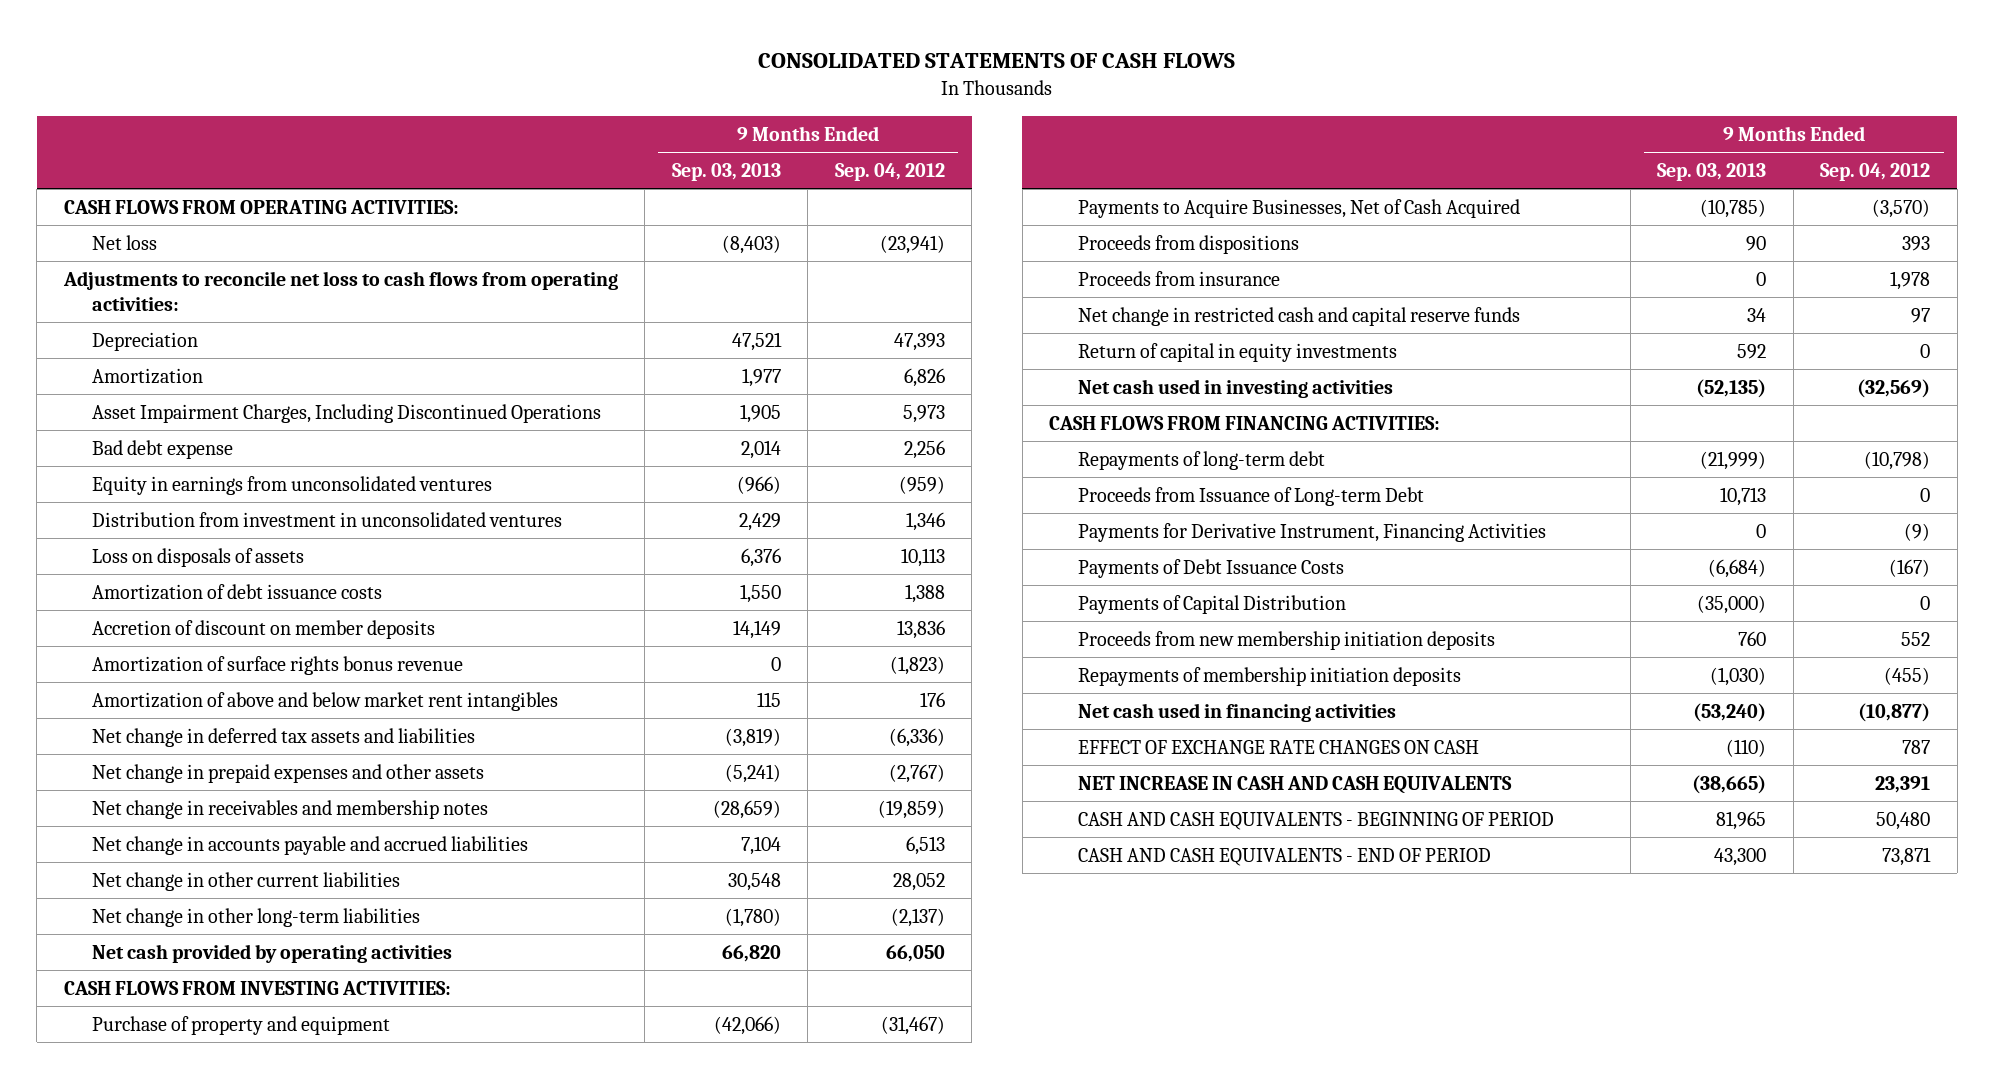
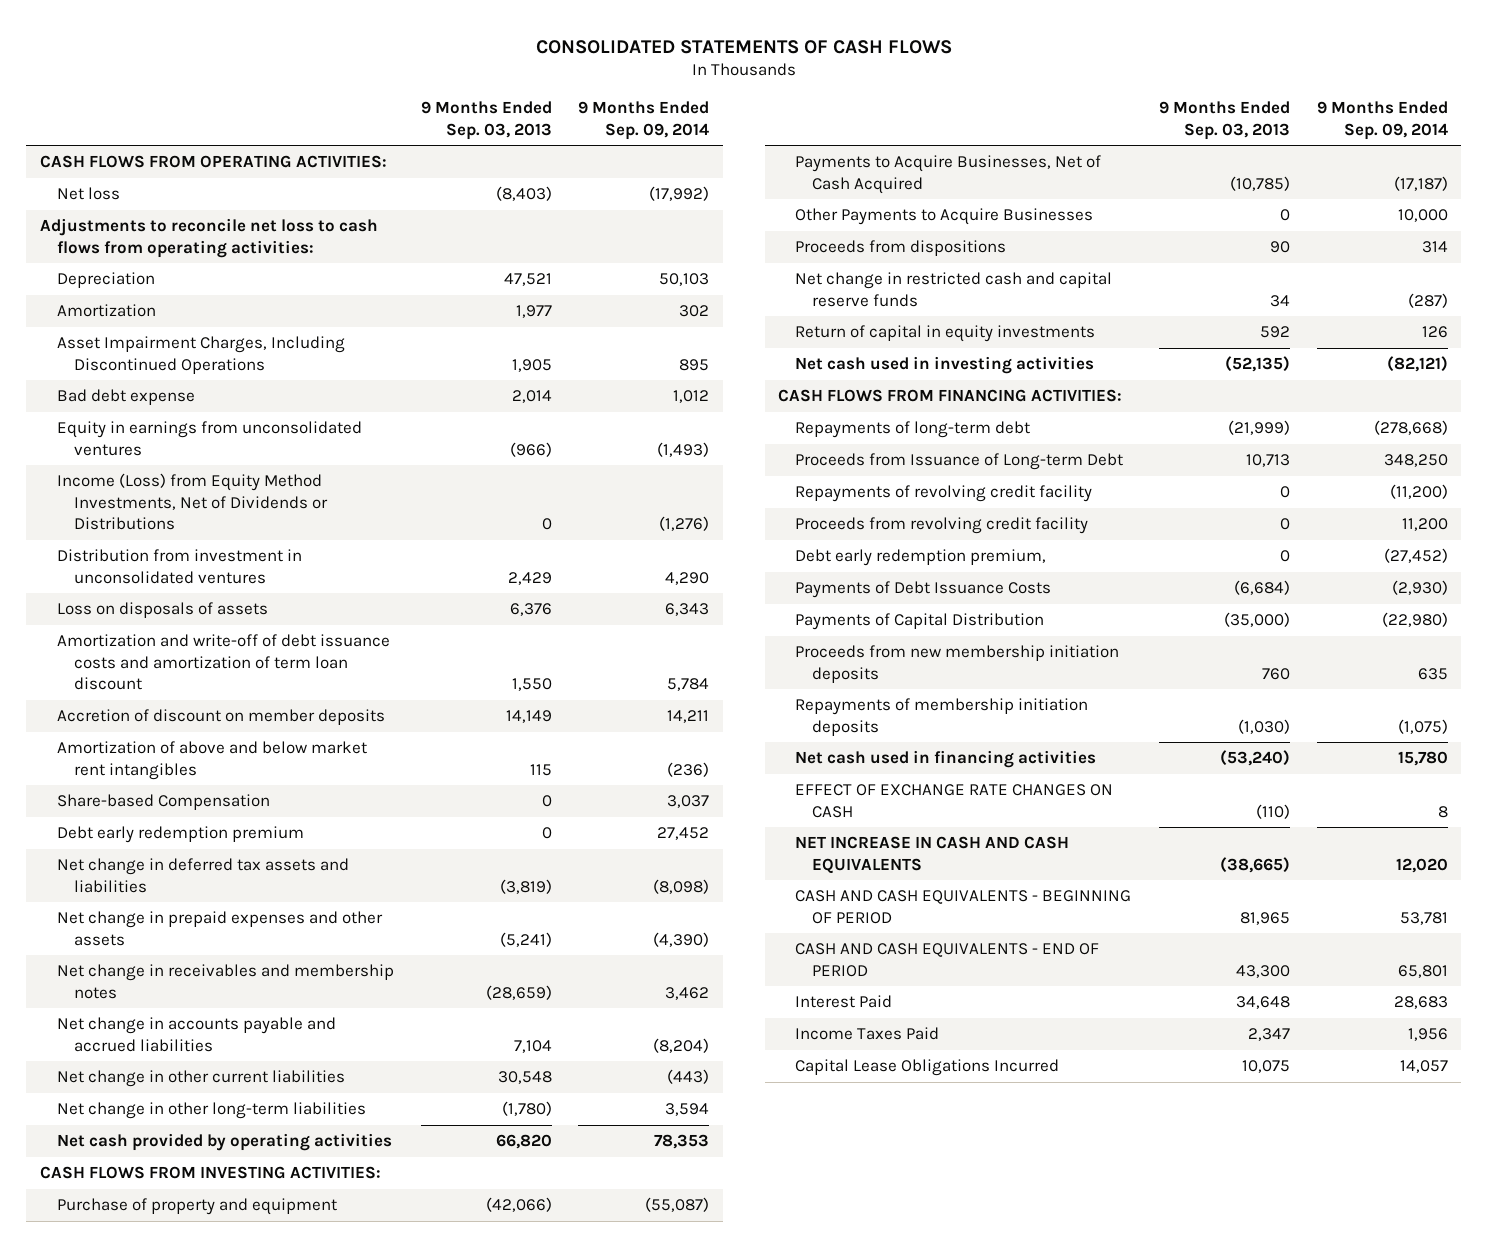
[834,163,945,182] Sep. 04, 2012 -> none
none -> [578,101,710,140] 9 Months Ended Sep. 09, 2014
none -> [56,473,328,531] Income (Loss) from Equity Method Investments, Net of Dividends or Distributions
[92,584,383,601] Amortization of debt issuance costs -> [56,634,390,691] Amortization and write-off of debt issuance costs and amortization of term loan discount
[92,656,464,676] Amortization of surface rights bonus revenue -> none
none -> [56,794,270,811] Share-based Compensation
none -> [56,826,304,844] Debt early redemption premium
none -> [795,208,1094,226] Other Payments to Acquire Businesses
[1077,271,1280,287] Proceeds from insurance -> none
[1077,523,1546,543] Payments for Derivative Instrument, Financing Activities -> none
none -> [795,485,1093,503] Repayments of revolving credit facility
none -> [795,517,1089,535] Proceeds from revolving credit facility
none -> [795,549,1047,567] Debt early redemption premium,
none -> [795,995,893,1009] Interest Paid
none -> [795,1027,940,1041] Income Taxes Paid
none -> [795,1059,1060,1077] Capital Lease Obligations Incurred

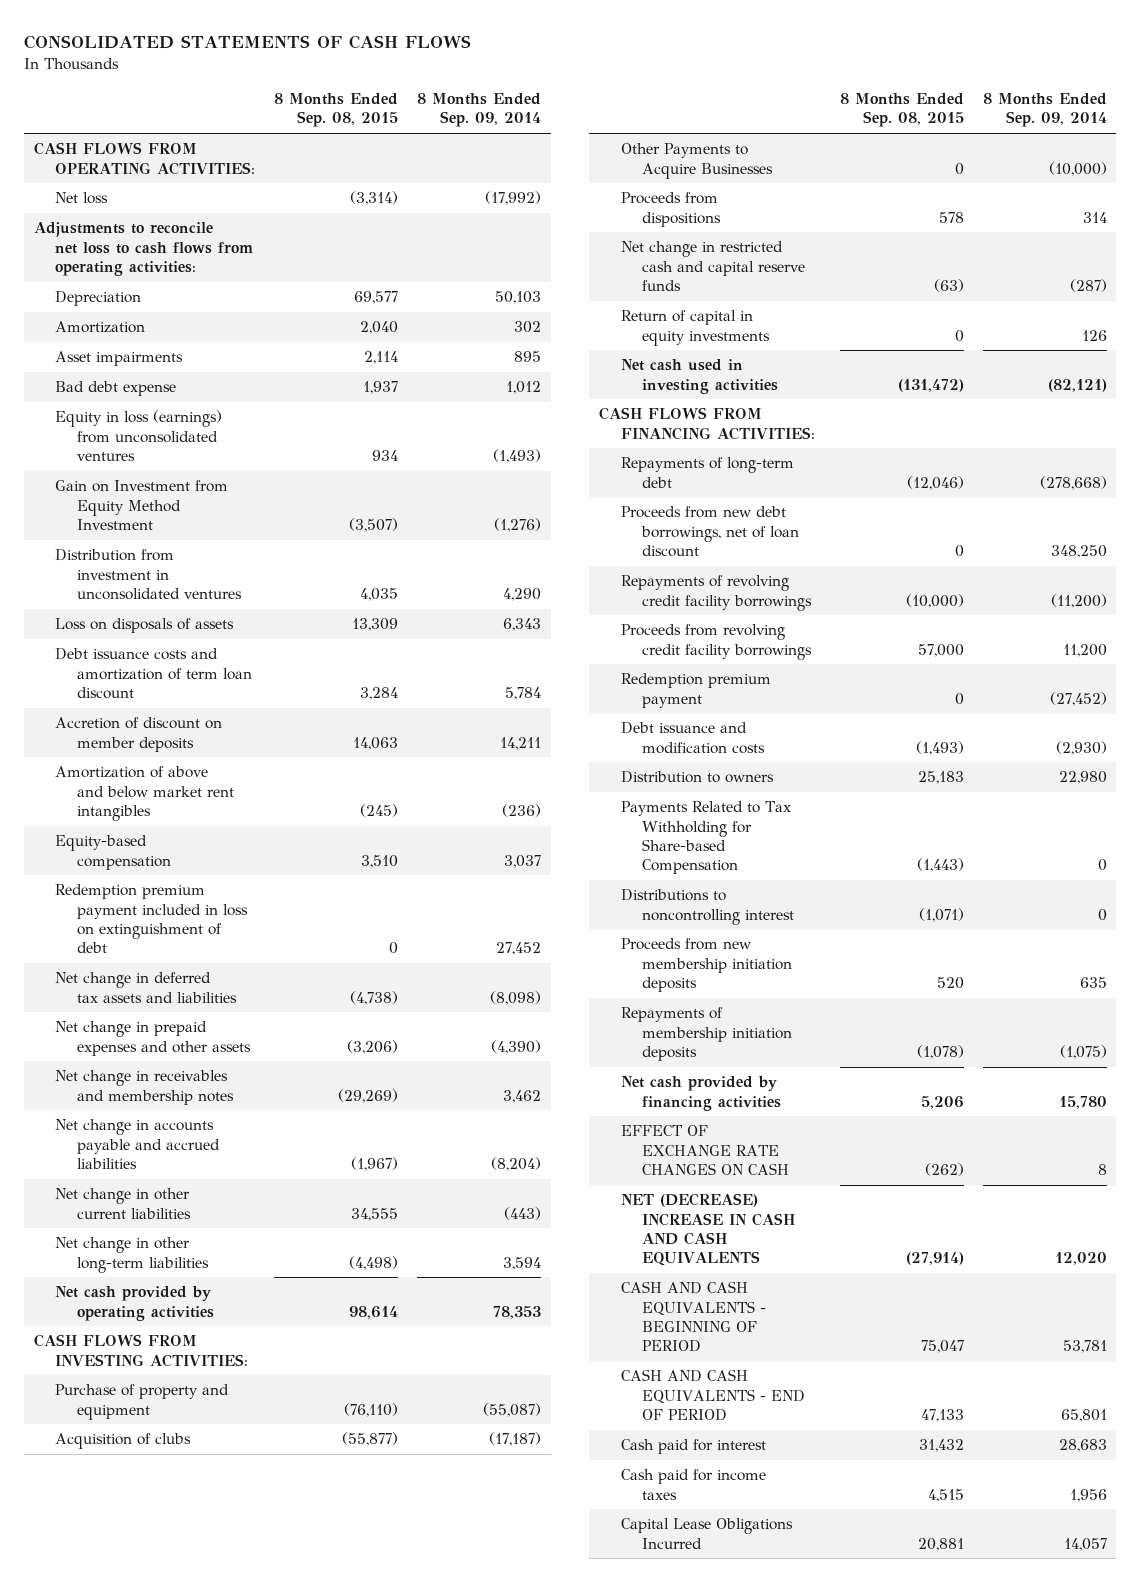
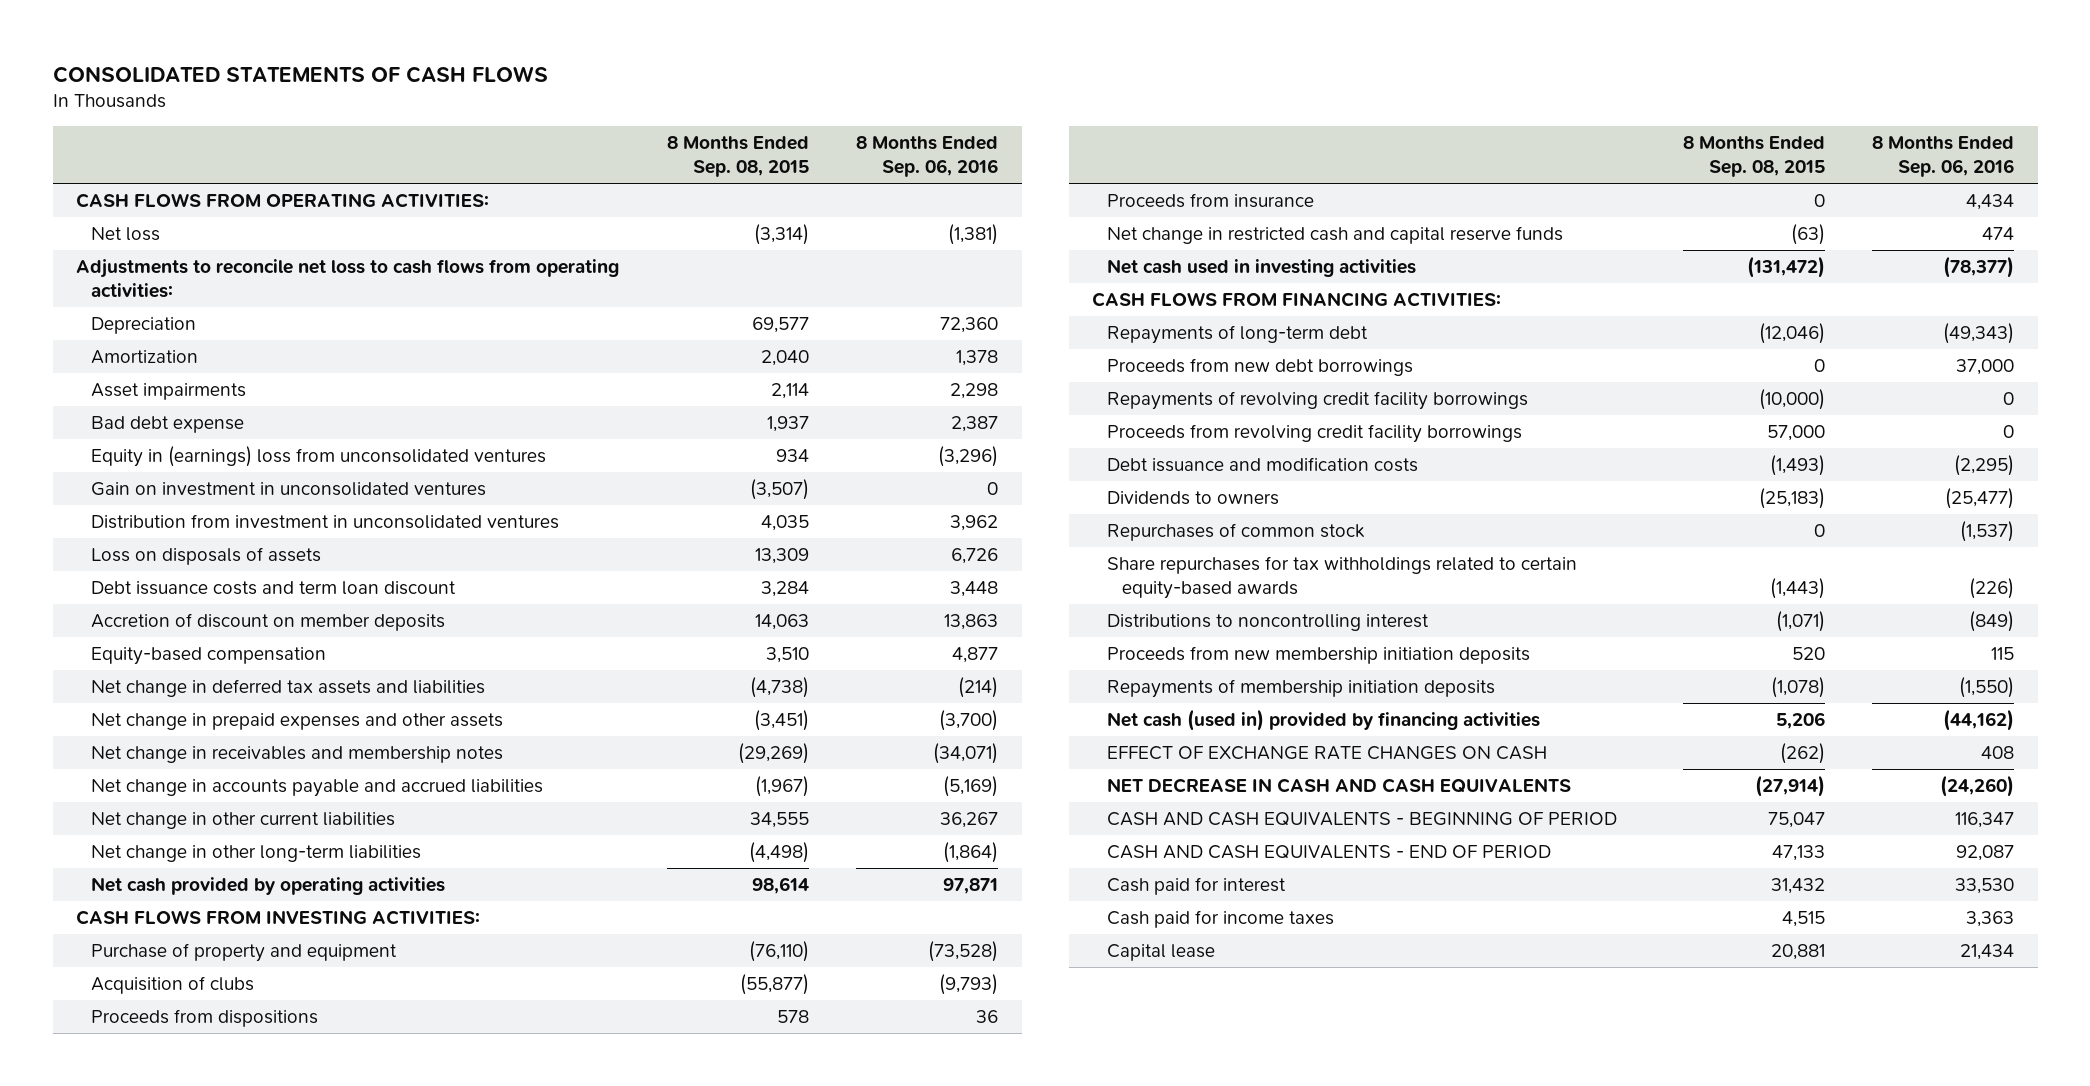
[417,93,542,128] 8 Months Ended Sep. 09, 2014 -> none
none -> [856,136,999,177] 8 Months Ended Sep. 06, 2016
[55,410,223,461] Equity in loss (earnings) from unconsolidated ventures -> [90,446,546,468] Equity in (earnings) loss from unconsolidated ventures
[55,480,229,530] Gain on Investment from Equity Method Investment -> [90,482,486,497] Gain on investment in unconsolidated ventures
[55,648,253,699] Debt issuance costs and amortization of term loan discount -> [90,581,456,596] Debt issuance costs and term loan discount
[55,766,235,821] Amortization of above and below market rent intangibles -> none
[55,884,249,953] Redemption premium payment included in loss on extinguishment of debt -> none
[347,1039,399,1054] (3,206) -> [753,710,809,732] (3,451)
[620,143,774,179] Other Payments to Acquire Businesses -> none
none -> [1107,193,1315,209] Proceeds from insurance
[620,310,771,346] Return of capital in equity investments -> none
[620,506,800,557] Proceeds from new debt borrowings, net of loan discount -> [1107,358,1414,377] Proceeds from new debt borrowings
[620,673,771,708] Redemption premium payment -> none
[620,771,774,784] Distribution to owners -> [1107,491,1280,506] Dividends to owners
[917,771,964,785] 25,183 -> [1758,488,1825,510] (25,183)
none -> [1107,523,1366,542] Repurchases of common stock
[620,801,791,874] Payments Related to Tax Withholding for Share-based Compensation -> [1107,556,1578,599] Share repurchases for tax withholdings related to certain equity-based awards
[620,1076,782,1111] Net cash provided by financing activities -> [1107,709,1541,732] Net cash (used in) provided by financing activities
[620,1193,796,1266] NET (DECREASE) INCREASE IN CASH AND CASH EQUIVALENTS -> [1107,778,1572,794] NET DECREASE IN CASH AND CASH EQUIVALENTS
[620,1518,793,1549] Capital Lease Obligations Incurred -> [1107,944,1216,962] Capital lease

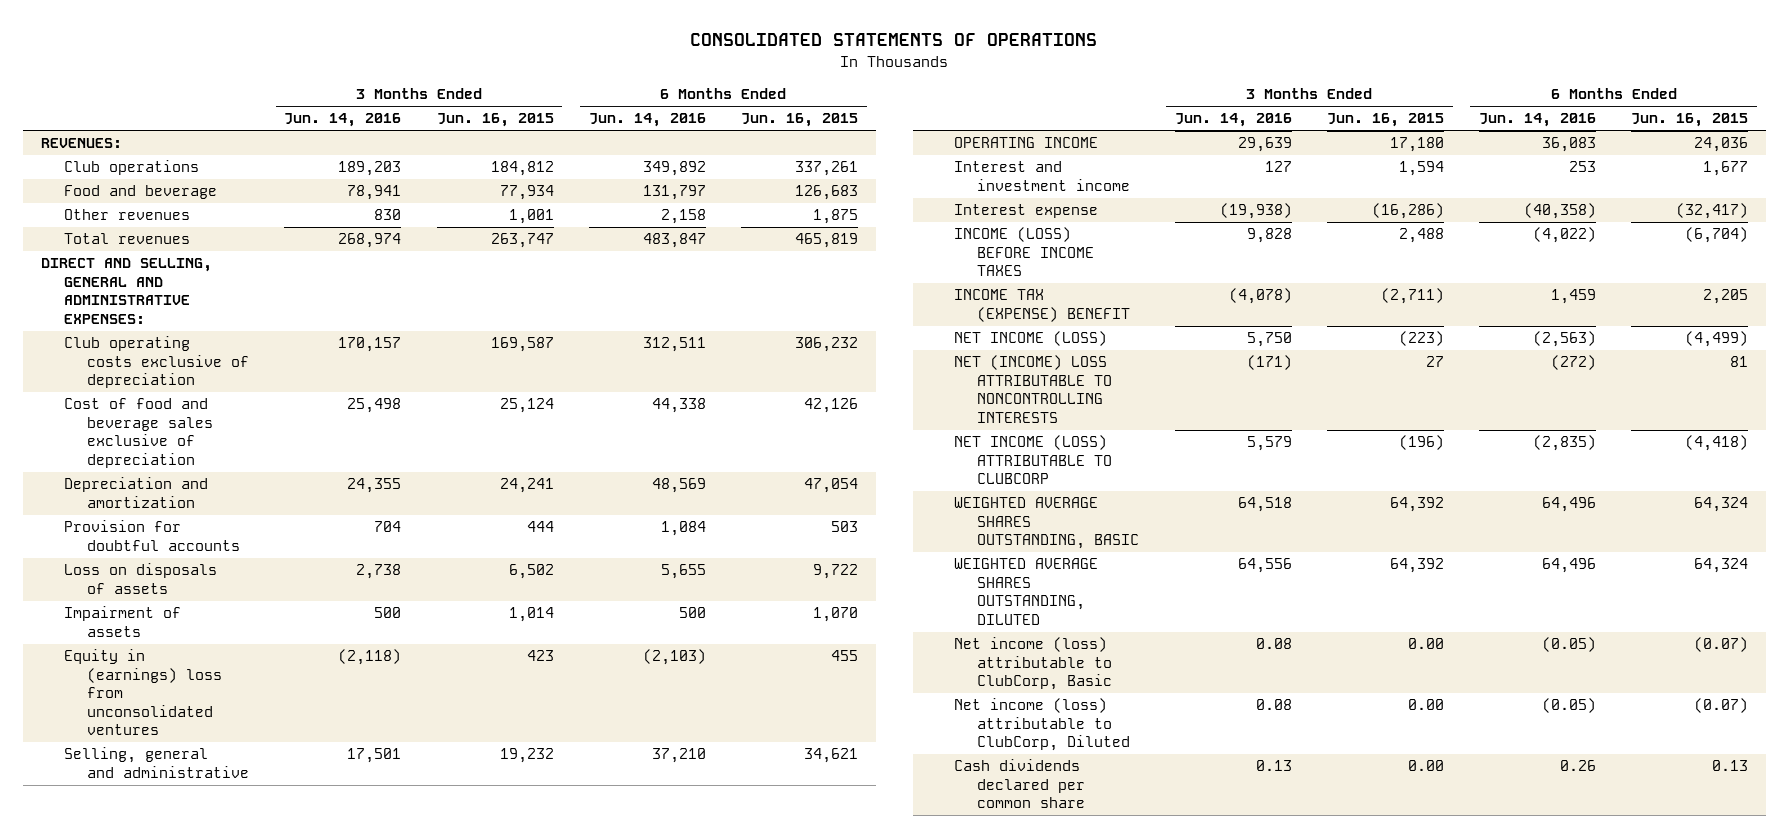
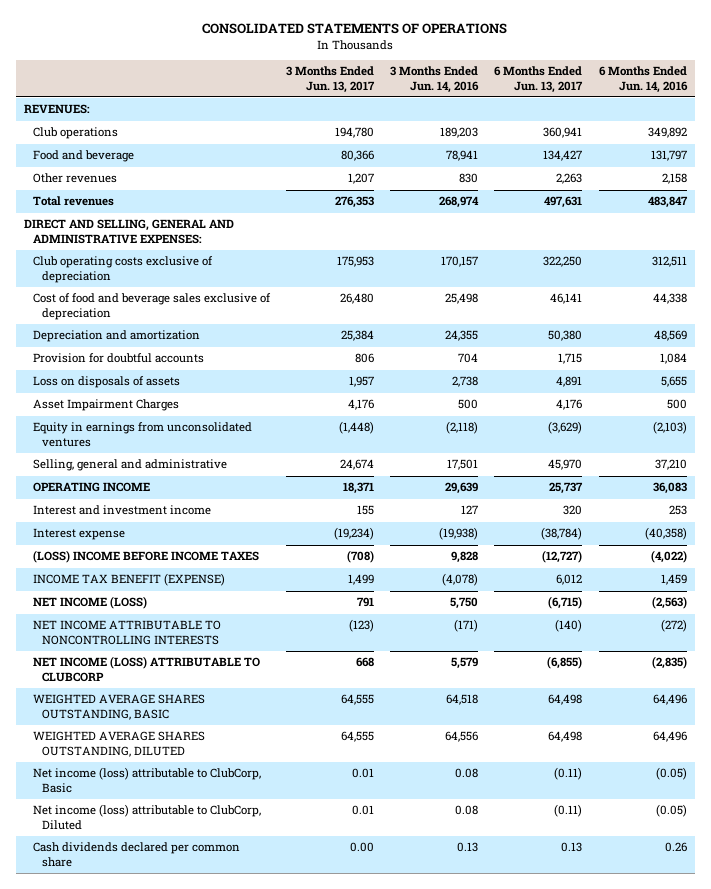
[436,113,554,128] Jun. 16, 2015 -> none
[741,113,859,128] Jun. 16, 2015 -> none
none -> [285,66,375,93] 3 Months Ended Jun. 13, 2017
none -> [494,66,584,93] 6 Months Ended Jun. 13, 2017
[63,606,181,637] Impairment of assets -> [32,399,179,412] Asset Impairment Charges
[63,649,223,736] Equity in (earnings) loss from unconsolidated ventures -> [32,422,252,447] Equity in earnings from unconsolidated ventures
[954,227,1095,277] INCOME (LOSS) BEFORE INCOME TAXES -> [32,550,259,564] (LOSS) INCOME BEFORE INCOME TAXES
[954,289,1131,322] INCOME TAX (EXPENSE) BENEFIT -> [32,573,225,587] INCOME TAX BENEFIT (EXPENSE)
[954,355,1113,423] NET (INCOME) LOSS ATTRIBUTABLE TO NONCONTROLLING INTERESTS -> [32,620,221,645] NET INCOME ATTRIBUTABLE TO NONCONTROLLING INTERESTS

